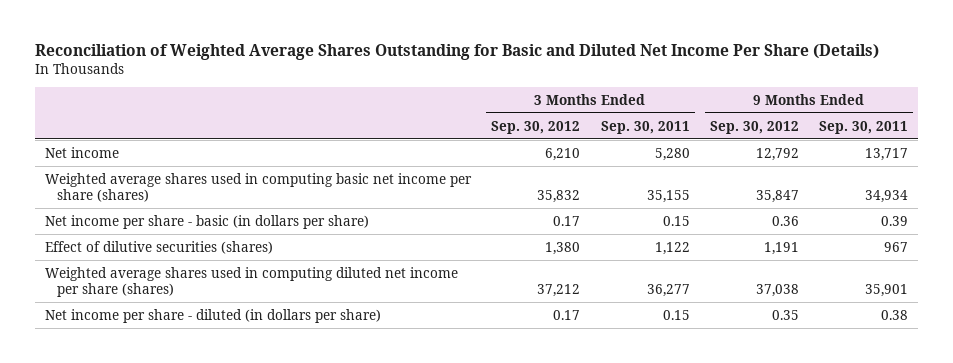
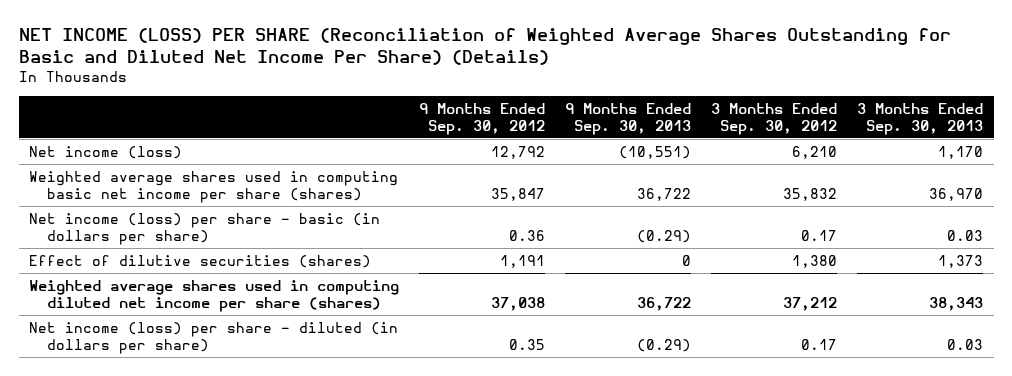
[34,43,879,60] Reconciliation of Weighted Average Shares Outstanding for Basic and Diluted Net Income Per Share (Details) -> [18,27,951,65] NET INCOME (LOSS) PER SHARE (Reconciliation of Weighted Average Shares Outstanding for Basic and Diluted Net Income Per Share) (Details)
[600,120,690,134] Sep. 30, 2011 -> none
[819,120,909,134] Sep. 30, 2011 -> none
none -> [565,103,692,135] 9 Months Ended Sep. 30, 2013
none -> [857,103,984,135] 3 Months Ended Sep. 30, 2013
[44,146,119,158] Net income -> [28,145,182,159] Net income (loss)
[44,214,369,229] Net income per share - basic (in dollars per share) -> [28,212,380,245] Net income (loss) per share - basic (in dollars per share)
[44,308,381,323] Net income per share - diluted (in dollars per share) -> [28,321,398,354] Net income (loss) per share - diluted (in dollars per share)

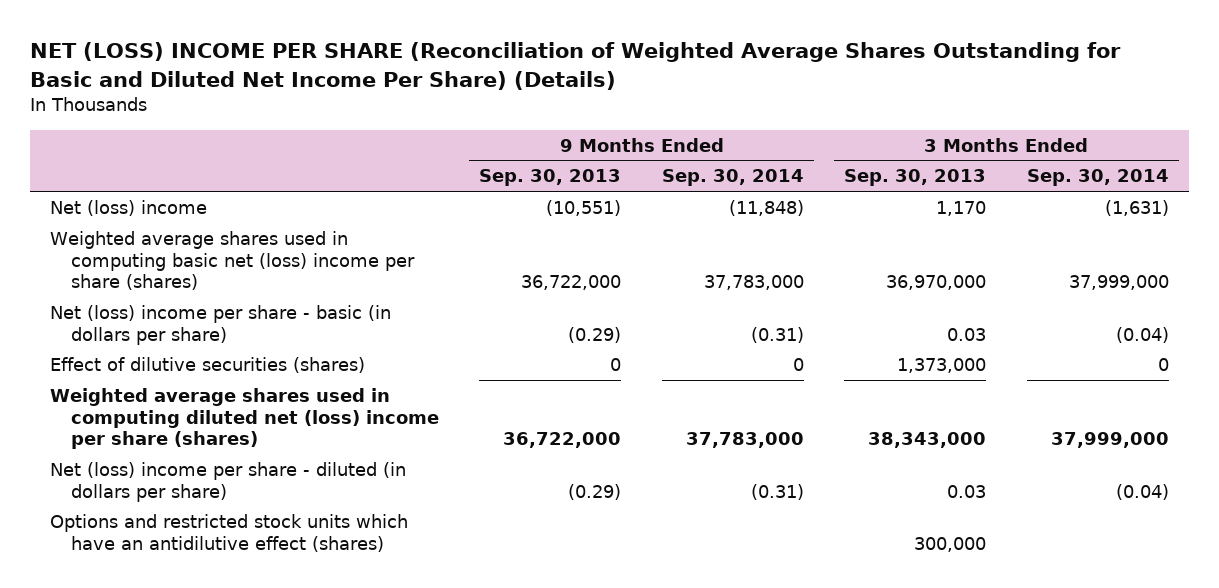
[18,27,951,65] NET INCOME (LOSS) PER SHARE (Reconciliation of Weighted Average Shares Outstanding for Basic and Diluted Net Income Per Share) (Details) -> [30,42,1122,90] NET (LOSS) INCOME PER SHARE (Reconciliation of Weighted Average Shares Outstanding for Basic and Diluted Net Income Per Share) (Details)
[418,103,545,135] 9 Months Ended Sep. 30, 2012 -> none
[711,103,838,135] 3 Months Ended Sep. 30, 2012 -> none
none -> [661,169,804,187] Sep. 30, 2014
none -> [1026,169,1169,187] Sep. 30, 2014
[28,145,182,159] Net income (loss) -> [50,200,208,217] Net (loss) income
[28,170,398,203] Weighted average shares used in computing basic net income per share (shares) -> [50,231,415,291] Weighted average shares used in computing basic net (loss) income per share (shares)
[637,187,692,201] 36,722 -> [521,275,622,291] 36,722,000
[929,187,984,201] 36,970 -> [886,275,987,291] 36,970,000
[28,212,380,245] Net income (loss) per share - basic (in dollars per share) -> [50,305,392,345] Net (loss) income per share - basic (in dollars per share)
[938,254,984,268] 1,373 -> [897,358,987,374] 1,373,000
[28,279,399,312] Weighted average shares used in computing diluted net income per share (shares) -> [50,388,439,450] Weighted average shares used in computing diluted net (loss) income per share (shares)
[637,296,692,311] 36,722 -> [503,432,622,449] 36,722,000
[929,296,984,311] 38,343 -> [868,432,987,449] 38,343,000
[28,321,398,354] Net income (loss) per share - diluted (in dollars per share) -> [50,462,407,502] Net (loss) income per share - diluted (in dollars per share)
none -> [50,514,409,552] Options and restricted stock units which have an antidilutive effect (shares)

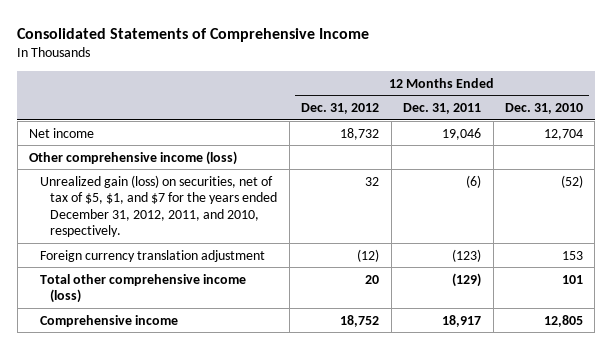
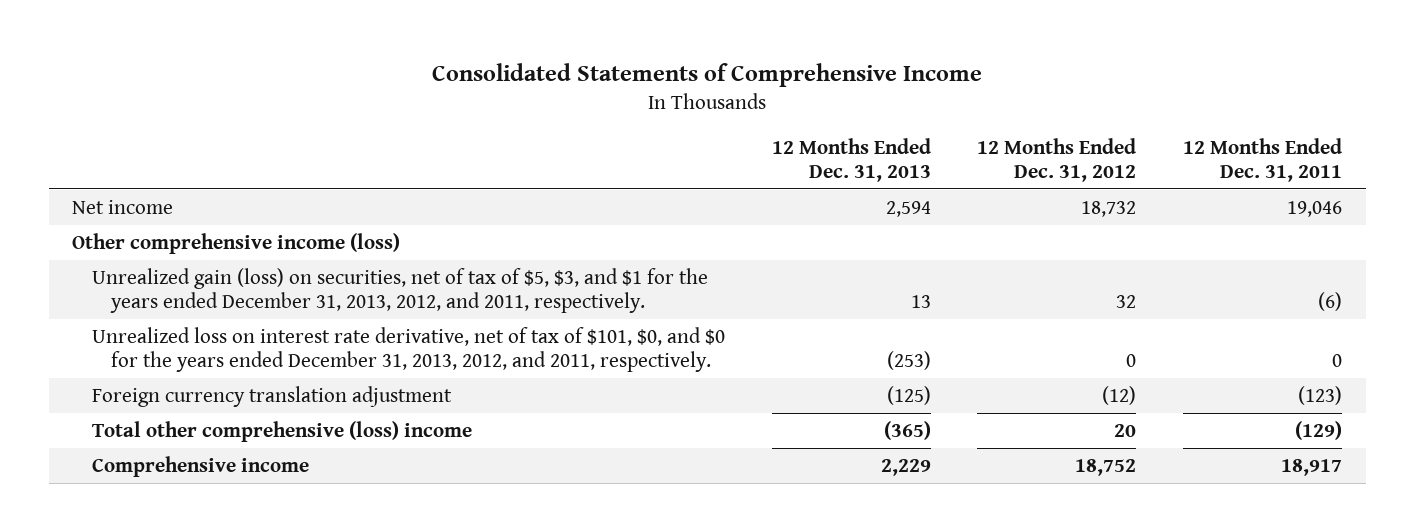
[504,103,583,115] Dec. 31, 2010 -> none
none -> [771,137,931,183] 12 Months Ended Dec. 31, 2013
[39,174,278,238] Unrealized gain (loss) on securities, net of tax of $5, $1, and $7 for the years ended December 31, 2012, 2011, and 2010, respectively. -> [91,267,708,314] Unrealized gain (loss) on securities, net of tax of $5, $3, and $1 for the years ended December 31, 2013, 2012, and 2011, respectively.
none -> [91,326,725,373] Unrealized loss on interest rate derivative, net of tax of $101, $0, and $0 for the years ended December 31, 2013, 2012, and 2011, respectively.
[39,273,246,304] Total other comprehensive income (loss) -> [91,420,472,442] Total other comprehensive (loss) income

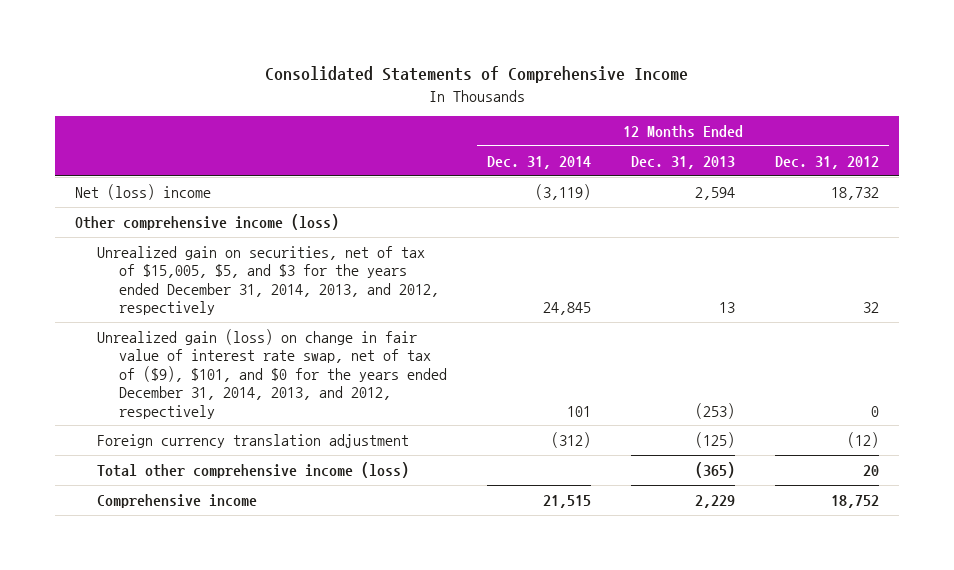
[1183,137,1343,183] 12 Months Ended Dec. 31, 2011 -> none
none -> [487,155,592,169] Dec. 31, 2014
[72,199,174,214] Net income -> [74,183,211,200] Net (loss) income
[91,267,708,314] Unrealized gain (loss) on securities, net of tax of $5, $3, and $1 for the years ended December 31, 2013, 2012, and 2011, respectively. -> [96,245,440,316] Unrealized gain on securities, net of tax of $15,005, $5, and $3 for the years ended December 31, 2014, 2013, and 2012, respectively
[91,326,725,373] Unrealized loss on interest rate derivative, net of tax of $101, $0, and $0 for the years ended December 31, 2013, 2012, and 2011, respectively. -> [96,328,448,419] Unrealized gain (loss) on change in fair value of interest rate swap, net of tax of ($9), $101, and $0 for the years ended December 31, 2014, 2013, and 2012, respectively
[91,420,472,442] Total other comprehensive (loss) income -> [96,461,409,478] Total other comprehensive income (loss)

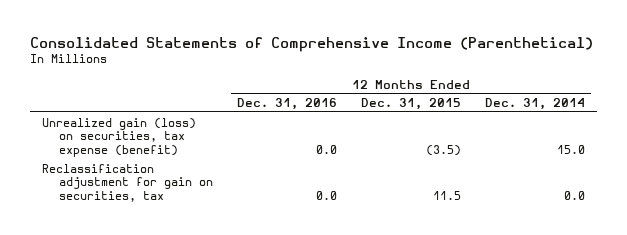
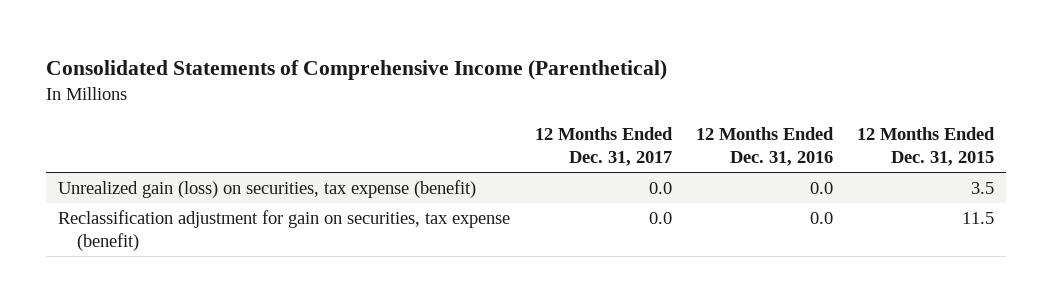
[484,98,585,111] Dec. 31, 2014 -> none
none -> [534,126,673,167] 12 Months Ended Dec. 31, 2017
[425,145,461,157] (3.5) -> [970,181,994,194] 3.5
[41,163,213,203] Reclassification adjustment for gain on securities, tax -> [58,209,511,252] Reclassification adjustment for gain on securities, tax expense (benefit)

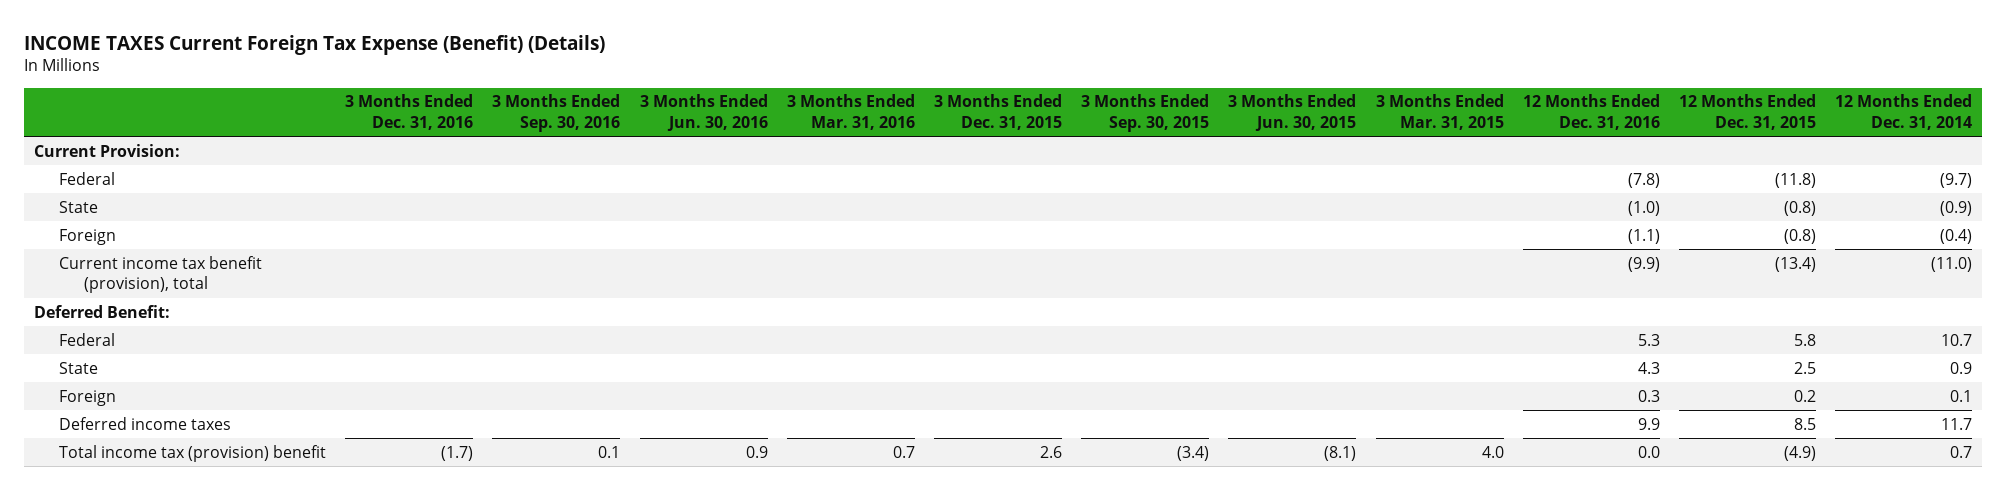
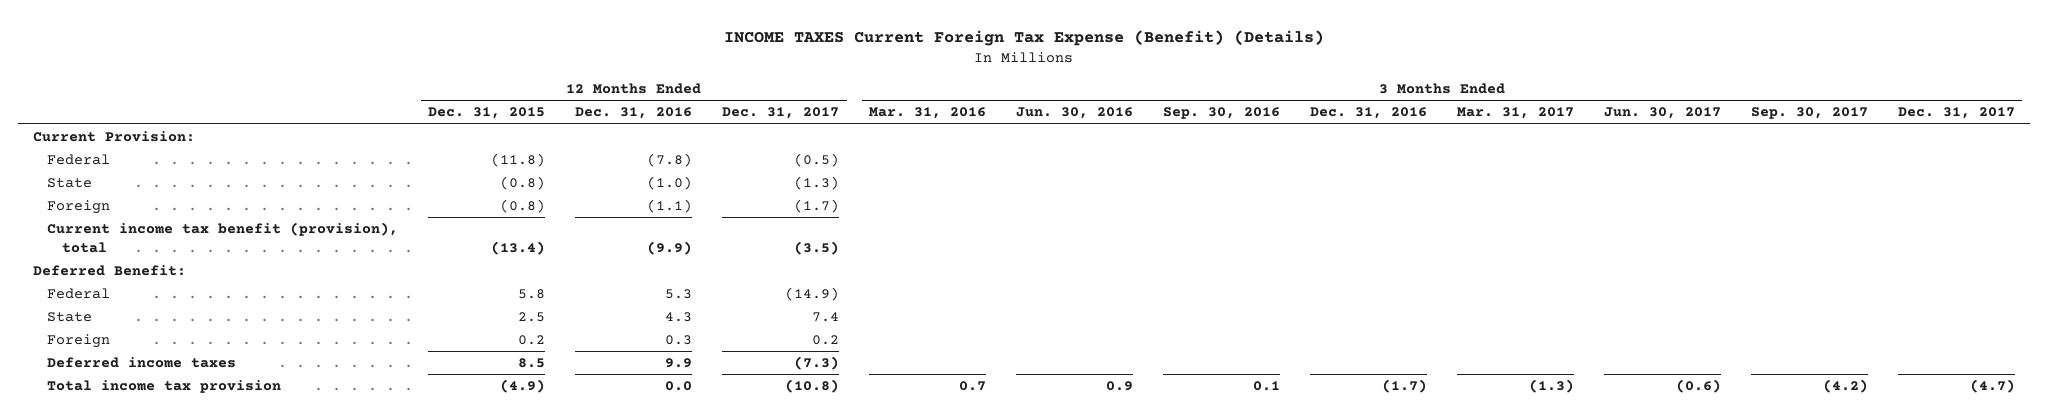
[933,94,1062,131] 3 Months Ended Dec. 31, 2015 -> none
[1081,94,1210,133] 3 Months Ended Sep. 30, 2015 -> none
[1228,94,1357,132] 3 Months Ended Jun. 30, 2015 -> none
[1375,94,1504,131] 3 Months Ended Mar. 31, 2015 -> none
[1835,94,1973,131] 12 Months Ended Dec. 31, 2014 -> none
none -> [722,107,840,120] Dec. 31, 2017
none -> [1457,107,1575,120] Mar. 31, 2017
none -> [1604,107,1722,120] Jun. 30, 2017
none -> [1750,107,1868,120] Sep. 30, 2017
none -> [1897,107,2015,120] Dec. 31, 2017
[58,444,326,462] Total income tax (provision) benefit -> [47,380,282,394] Total income tax provision

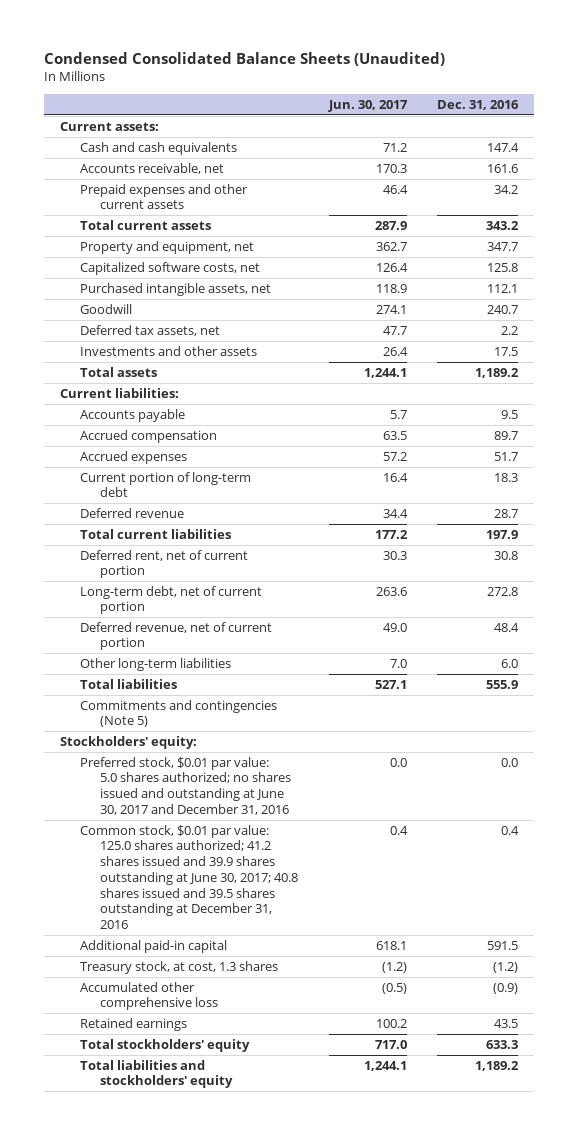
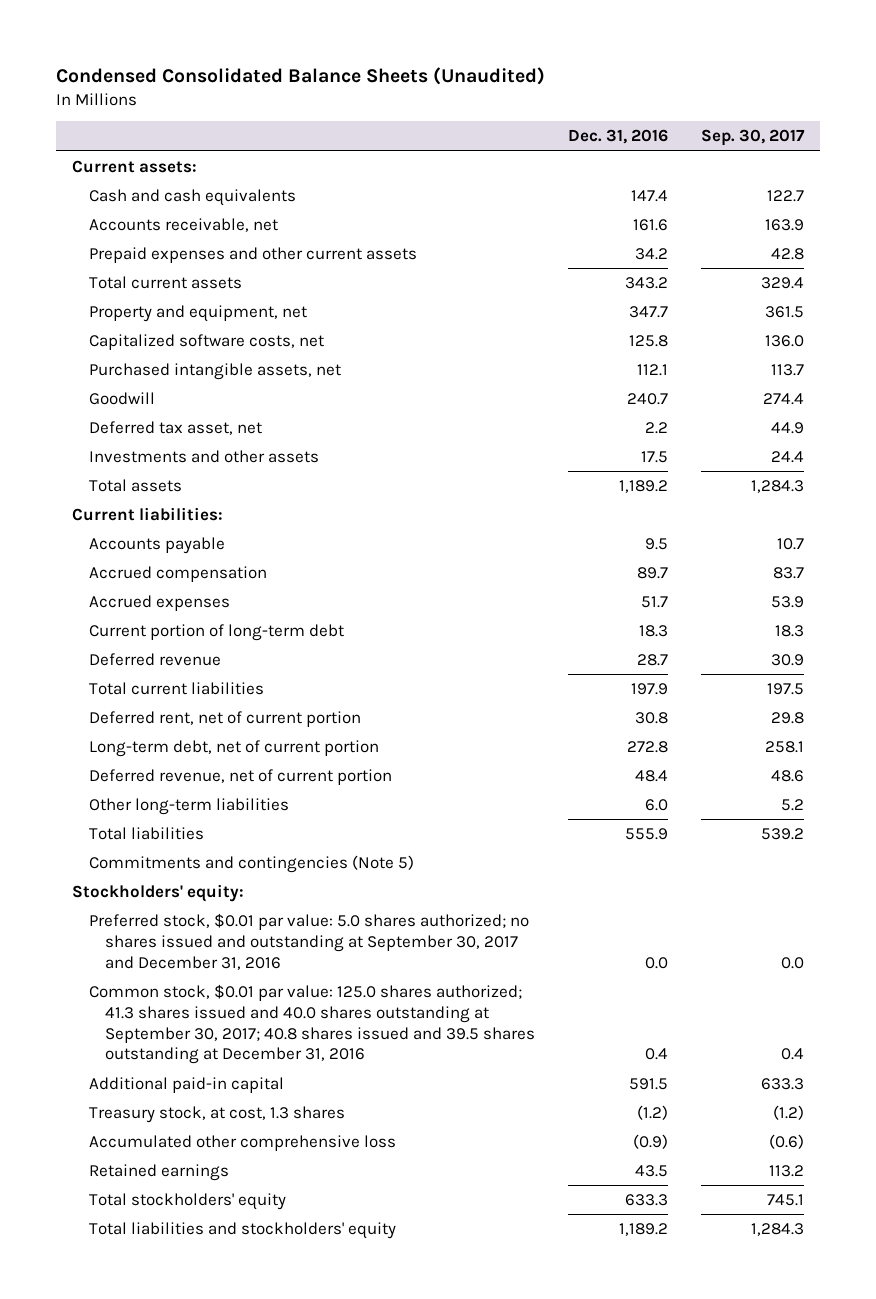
[327,99,408,112] Jun. 30, 2017 -> none
none -> [700,129,805,147] Sep. 30, 2017
[79,324,220,336] Deferred tax assets, net -> [88,421,262,436] Deferred tax asset, net
[79,756,291,815] Preferred stock, $0.01 par value: 5.0 shares authorized; no shares issued and outstanding at June 30, 2017 and December 31, 2016 -> [88,913,529,970] Preferred stock, $0.01 par value: 5.0 shares authorized; no shares issued and outstanding at September 30, 2017 and December 31, 2016
[79,824,298,930] Common stock, $0.01 par value: 125.0 shares authorized; 41.2 shares issued and 39.9 shares outstanding at June 30, 2017; 40.8 shares issued and 39.5 shares outstanding at December 31, 2016 -> [88,984,536,1065] Common stock, $0.01 par value: 125.0 shares authorized; 41.3 shares issued and 40.0 shares outstanding at September 30, 2017; 40.8 shares issued and 39.5 shares outstanding at December 31, 2016

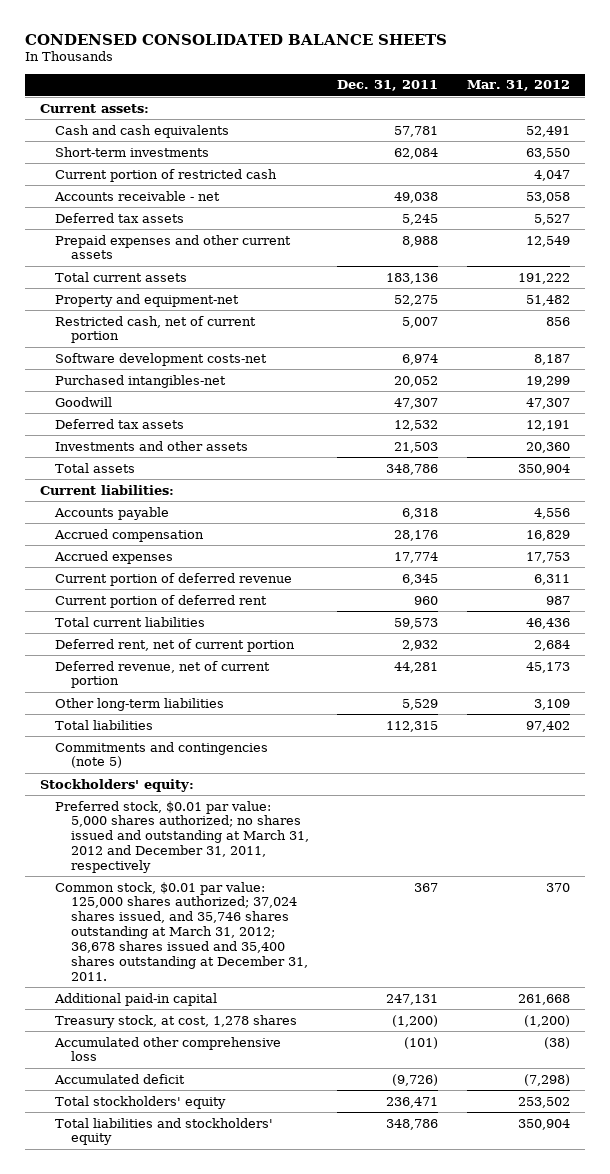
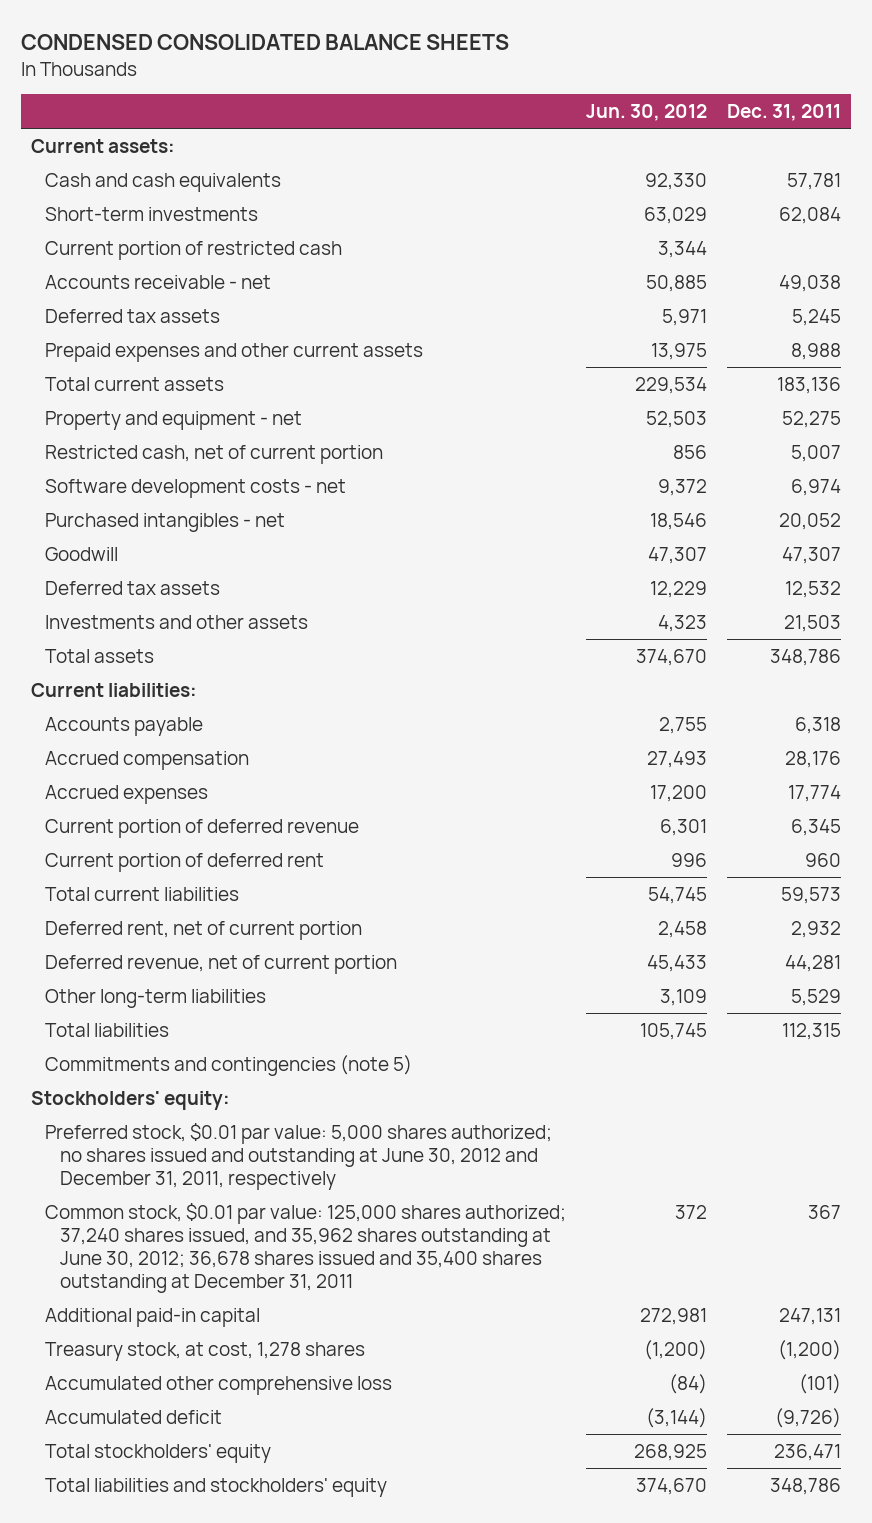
[467,80,571,92] Mar. 31, 2012 -> none
none -> [586,104,708,122] Jun. 30, 2012
[55,293,240,307] Property and equipment-net -> [45,410,303,430] Property and equipment - net
[55,352,268,366] Software development costs-net -> [45,478,347,498] Software development costs - net
[55,374,227,388] Purchased intangibles-net -> [45,512,286,532] Purchased intangibles - net
[55,800,309,873] Preferred stock, $0.01 par value: 5,000 shares authorized; no shares issued and outstanding at March 31, 2012 and December 31, 2011, respectively -> [45,1122,553,1190] Preferred stock, $0.01 par value: 5,000 shares authorized; no shares issued and outstanding at June 30, 2012 and December 31, 2011, respectively
[55,881,308,981] Common stock, $0.01 par value: 125,000 shares authorized; 37,024 shares issued, and 35,746 shares outstanding at March 31, 2012; 36,678 shares issued and 35,400 shares outstanding at December 31, 2011. -> [45,1202,567,1293] Common stock, $0.01 par value: 125,000 shares authorized; 37,240 shares issued, and 35,962 shares outstanding at June 30, 2012; 36,678 shares issued and 35,400 shares outstanding at December 31, 2011

